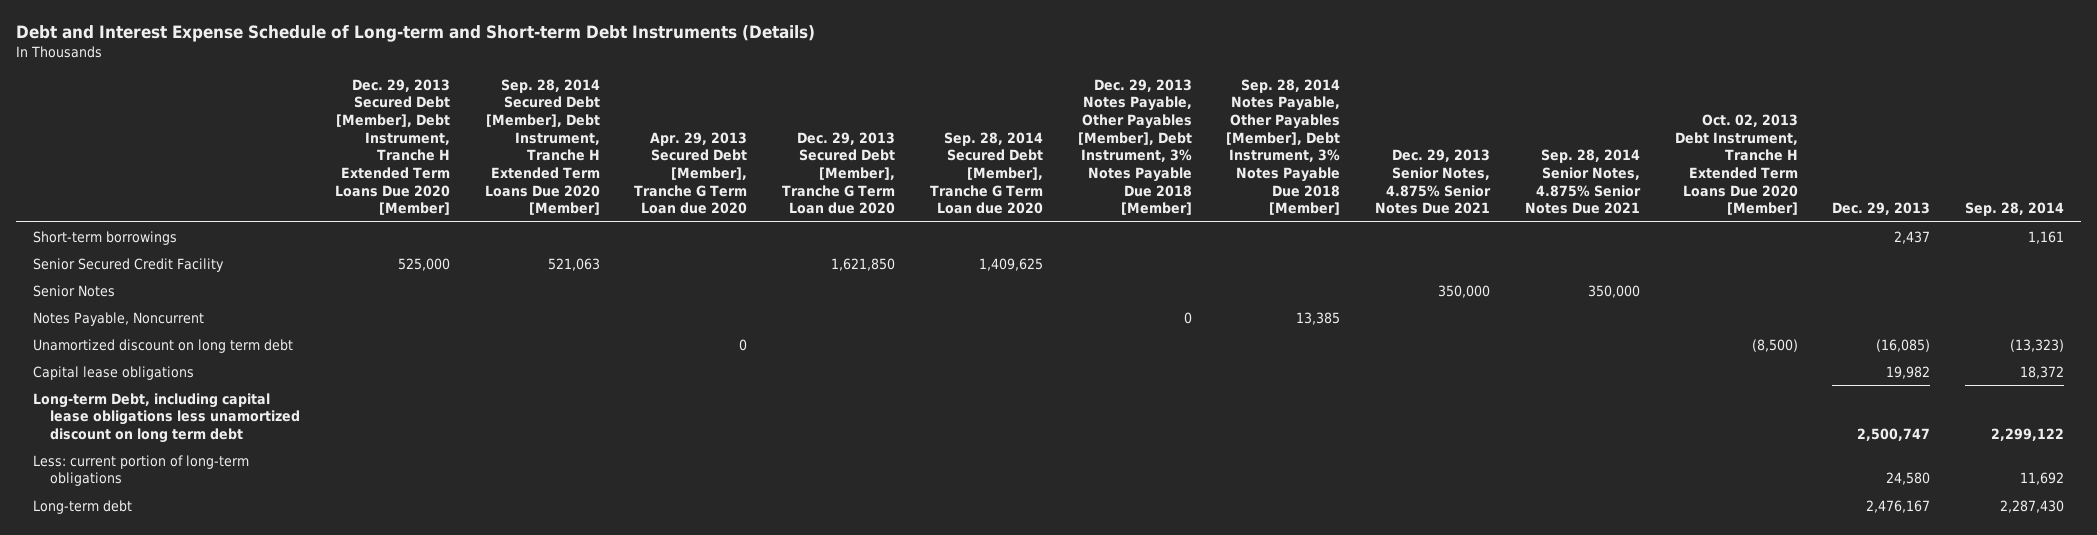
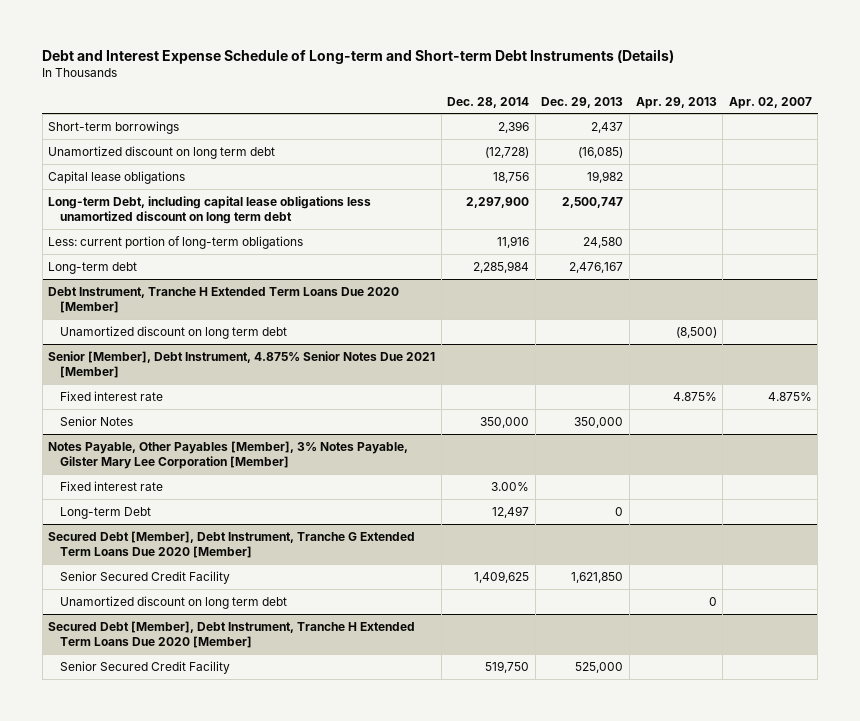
[335,78,451,216] Dec. 29, 2013 Secured Debt [Member], Debt Instrument, Tranche H Extended Term Loans Due 2020 [Member] -> none
[484,78,600,216] Sep. 28, 2014 Secured Debt [Member], Debt Instrument, Tranche H Extended Term Loans Due 2020 [Member] -> none
[634,131,748,215] Apr. 29, 2013 Secured Debt [Member], Tranche G Term Loan due 2020 -> none
[782,131,896,215] Dec. 29, 2013 Secured Debt [Member], Tranche G Term Loan due 2020 -> none
[929,131,1043,215] Sep. 28, 2014 Secured Debt [Member], Tranche G Term Loan due 2020 -> none
[1077,78,1192,216] Dec. 29, 2013 Notes Payable, Other Payables [Member], Debt Instrument, 3% Notes Payable Due 2018 [Member] -> none
[1226,78,1341,216] Sep. 28, 2014 Notes Payable, Other Payables [Member], Debt Instrument, 3% Notes Payable Due 2018 [Member] -> none
[1375,149,1492,215] Dec. 29, 2013 Senior Notes, 4.875% Senior Notes Due 2021 -> none
[1524,149,1641,215] Sep. 28, 2014 Senior Notes, 4.875% Senior Notes Due 2021 -> none
[1674,114,1798,216] Oct. 02, 2013 Debt Instrument, Tranche H Extended Term Loans Due 2020 [Member] -> none
[1965,202,2065,217] Sep. 28, 2014 -> none
none -> [447,96,530,108] Dec. 28, 2014
none -> [635,96,717,109] Apr. 29, 2013
none -> [728,96,812,109] Apr. 02, 2007
[33,257,225,272] Senior Secured Credit Facility -> none
[33,284,116,297] Senior Notes -> none
[33,311,205,326] Notes Payable, Noncurrent -> none
none -> [48,286,400,313] Debt Instrument, Tranche H Extended Term Loans Due 2020 [Member]
none -> [60,325,288,339] Unamortized discount on long term debt
none -> [48,350,436,378] Senior [Member], Debt Instrument, 4.875% Senior Notes Due 2021 [Member]
none -> [60,390,164,401] Fixed interest rate
none -> [60,415,134,426] Senior Notes
none -> [48,440,409,469] Notes Payable, Other Payables [Member], 3% Notes Payable, Gilster Mary Lee Corporation [Member]
none -> [60,480,164,491] Fixed interest rate
none -> [60,506,152,519] Long-term Debt
none -> [48,530,416,558] Secured Debt [Member], Debt Instrument, Tranche G Extended Term Loans Due 2020 [Member]
none -> [60,570,231,584] Senior Secured Credit Facility
none -> [60,595,288,609] Unamortized discount on long term debt
none -> [48,620,416,648] Secured Debt [Member], Debt Instrument, Tranche H Extended Term Loans Due 2020 [Member]
none -> [60,660,231,674] Senior Secured Credit Facility

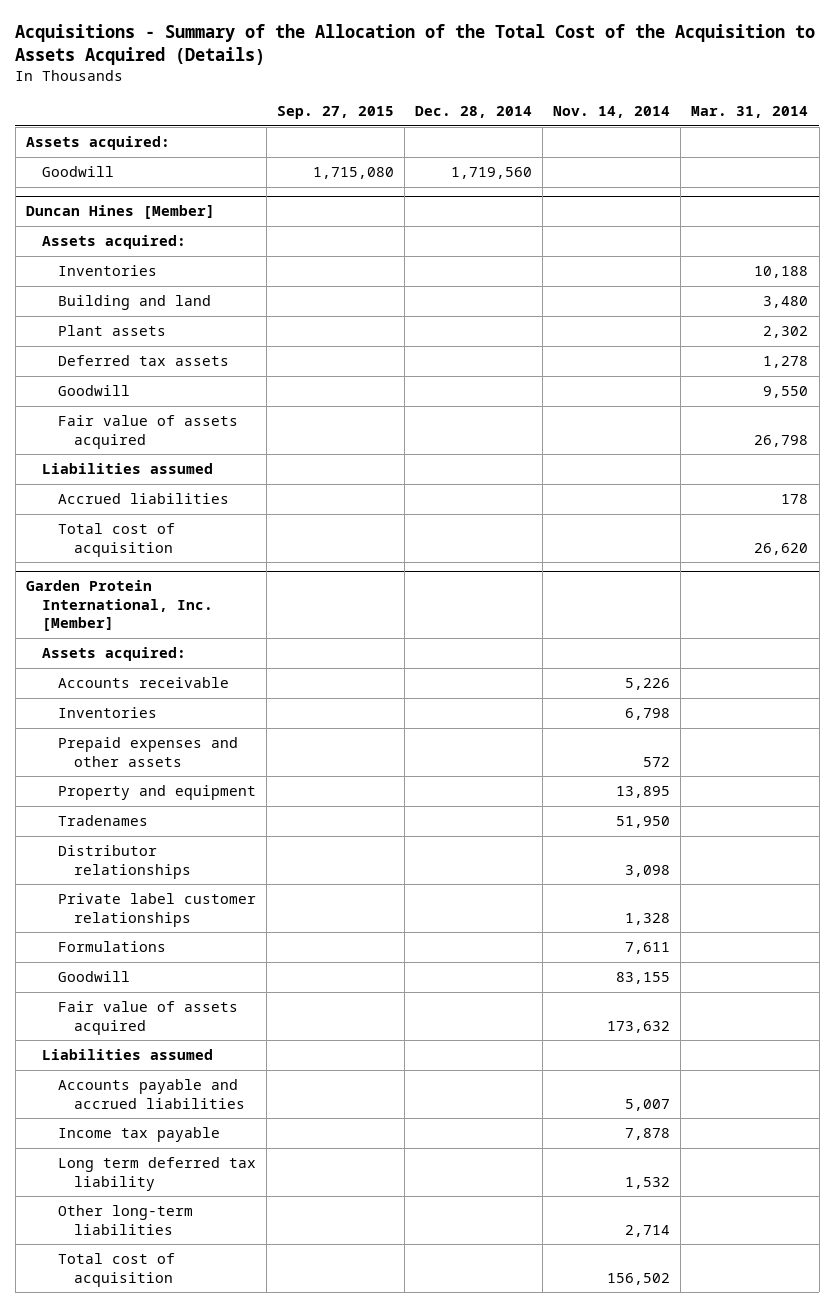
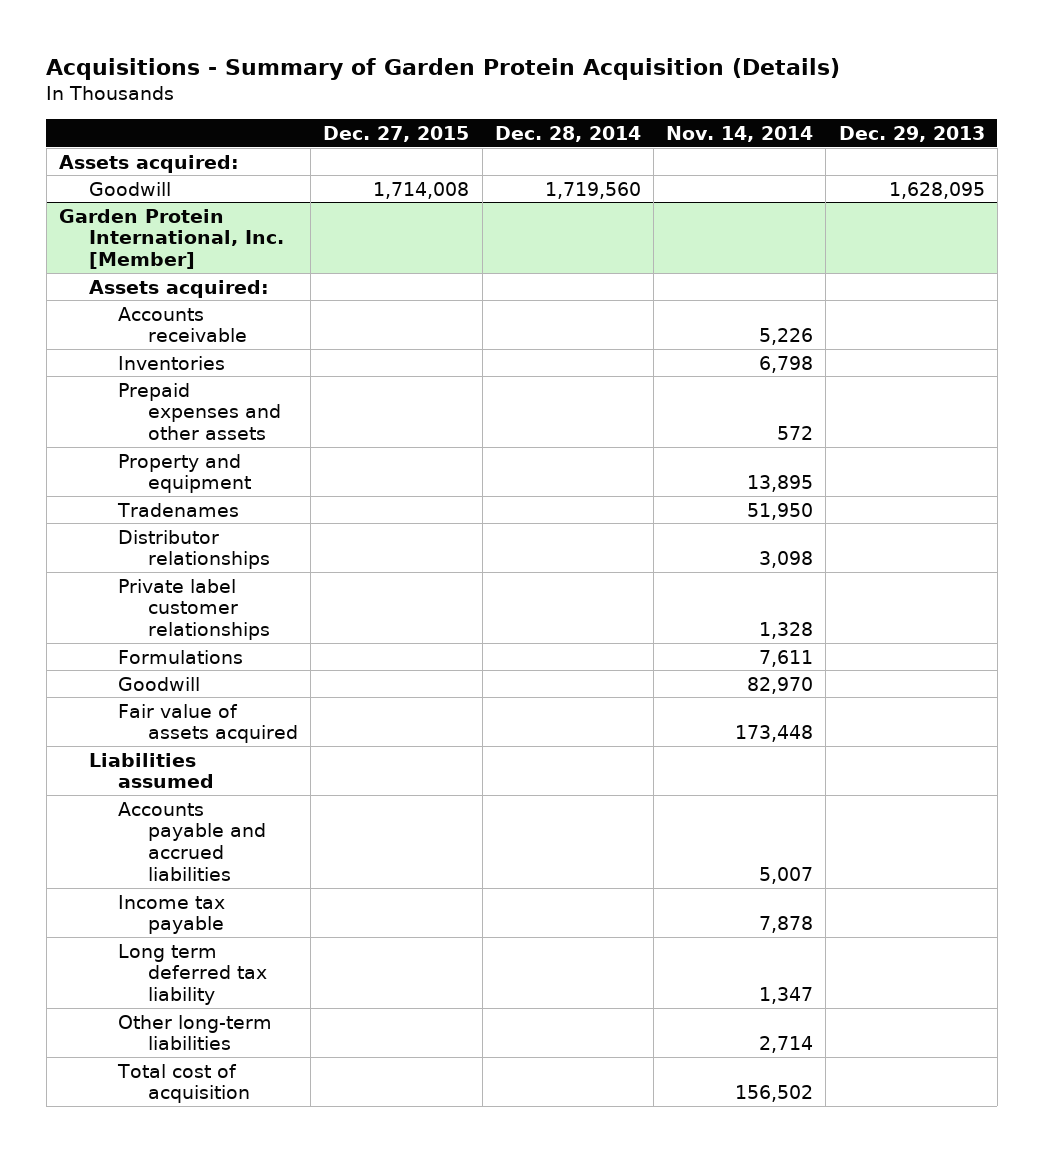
[15,23,816,65] Acquisitions - Summary of the Allocation of the Total Cost of the Acquisition to Assets Acquired (Details) -> [46,58,841,81] Acquisitions - Summary of Garden Protein Acquisition (Details)
[277,105,395,119] Sep. 27, 2015 -> none
[691,105,809,118] Mar. 31, 2014 -> none
none -> [323,125,470,142] Dec. 27, 2015
none -> [838,125,985,142] Dec. 29, 2013
[25,205,215,220] Duncan Hines [Member] -> none
[41,235,186,250] Assets acquired: -> none
[58,265,158,277] Inventories -> none
[58,295,212,311] Building and land -> none
[58,325,167,337] Plant assets -> none
[58,355,230,367] Deferred tax assets -> none
[58,385,131,397] Goodwill -> none
[58,415,239,449] Fair value of assets acquired -> none
[41,463,213,475] Liabilities assumed -> none
[58,493,230,505] Accrued liabilities -> none
[58,523,176,557] Total cost of acquisition -> none
[616,972,671,985] 83,155 -> [747,676,814,694] 82,970
[607,1020,671,1033] 173,632 -> [735,725,814,743] 173,448
[625,1176,671,1189] 1,532 -> [759,987,814,1005] 1,347

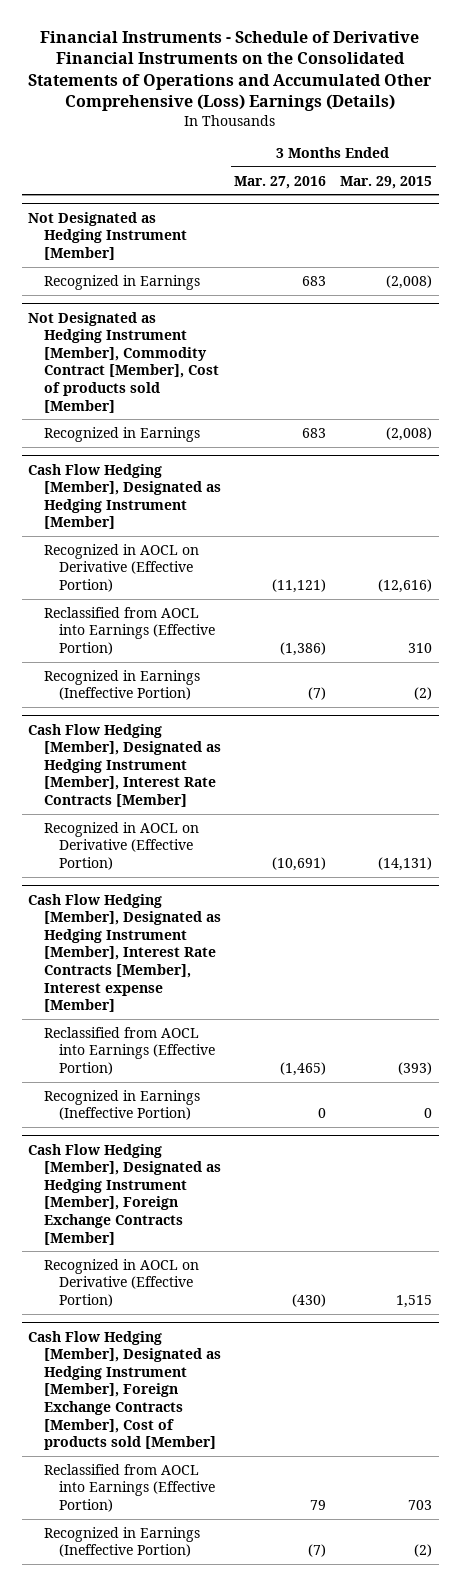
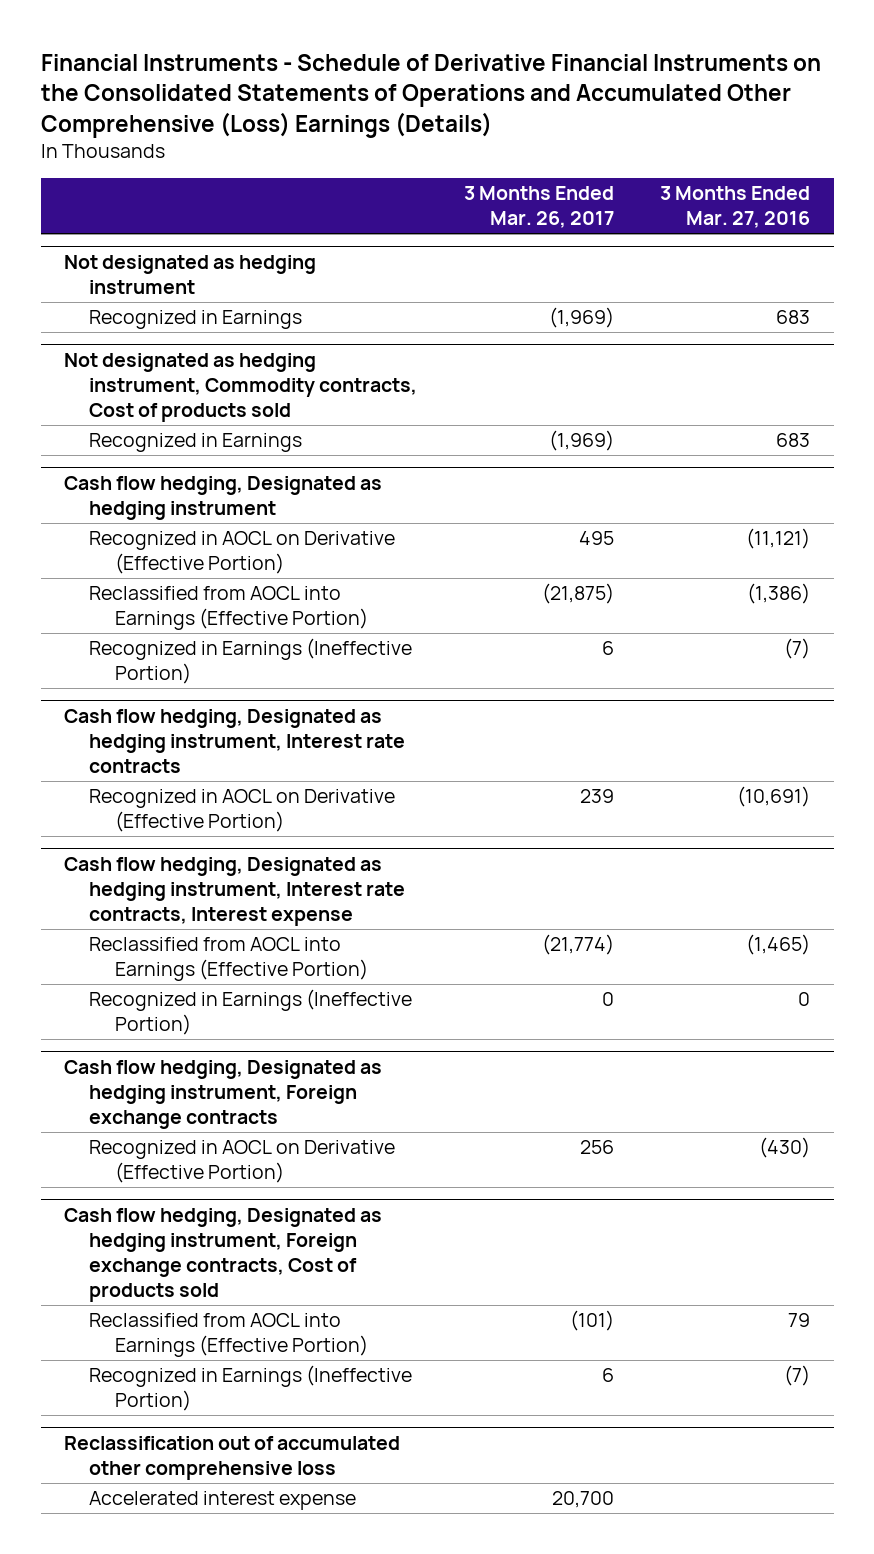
[340,175,433,189] Mar. 29, 2015 -> none
none -> [463,186,614,229] 3 Months Ended Mar. 26, 2017
[28,211,187,260] Not Designated as Hedging Instrument [Member] -> [63,254,316,294] Not designated as hedging instrument
[28,311,219,413] Not Designated as Hedging Instrument [Member], Commodity Contract [Member], Cost of products sold [Member] -> [63,352,418,422] Not designated as hedging instrument, Commodity contracts, Cost of products sold
[28,463,221,530] Cash Flow Hedging [Member], Designated as Hedging Instrument [Member] -> [63,475,382,520] Cash flow hedging, Designated as hedging instrument
[28,723,221,807] Cash Flow Hedging [Member], Designated as Hedging Instrument [Member], Interest Rate Contracts [Member] -> [63,708,406,773] Cash flow hedging, Designated as hedging instrument, Interest rate contracts
[28,893,221,1013] Cash Flow Hedging [Member], Designated as Hedging Instrument [Member], Interest Rate Contracts [Member], Interest expense [Member] -> [63,856,406,926] Cash flow hedging, Designated as hedging instrument, Interest rate contracts, Interest expense
[28,1143,221,1245] Cash Flow Hedging [Member], Designated as Hedging Instrument [Member], Foreign Exchange Contracts [Member] -> [63,1059,382,1129] Cash flow hedging, Designated as hedging instrument, Foreign exchange contracts
[28,1330,221,1451] Cash Flow Hedging [Member], Designated as Hedging Instrument [Member], Foreign Exchange Contracts [Member], Cost of products sold [Member] -> [63,1207,382,1302] Cash flow hedging, Designated as hedging instrument, Foreign exchange contracts, Cost of products sold
none -> [63,1435,400,1480] Reclassification out of accumulated other comprehensive loss
none -> [89,1491,357,1511] Accelerated interest expense

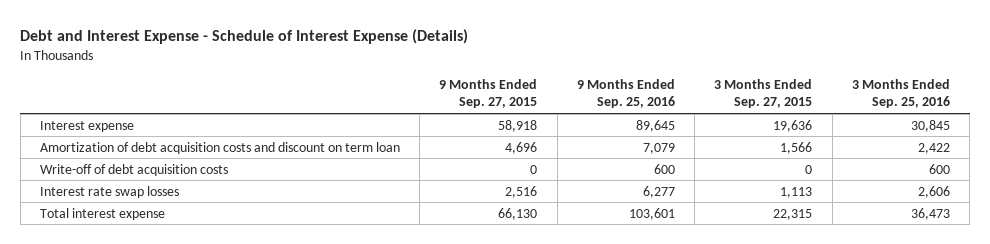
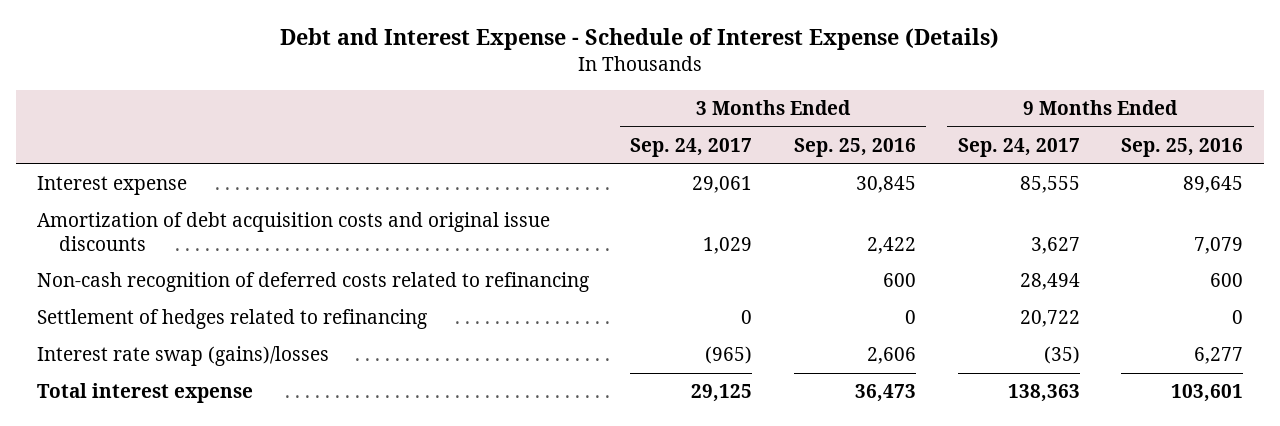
[439,79,538,109] 9 Months Ended Sep. 27, 2015 -> none
[714,79,813,109] 3 Months Ended Sep. 27, 2015 -> none
none -> [630,138,753,158] Sep. 24, 2017
none -> [957,138,1080,158] Sep. 24, 2017
[39,163,228,176] Write-off of debt acquisition costs -> none
[39,141,400,154] Amortization of debt acquisition costs and discount on term loan -> [36,212,550,251] Amortization of debt acquisition costs and original issue discounts
none -> [36,272,589,293] Non-cash recognition of deferred costs related to refinancing
none -> [36,309,427,330] Settlement of hedges related to refinancing
[39,185,179,198] Interest rate swap losses -> [36,346,329,367] Interest rate swap (gains)/losses

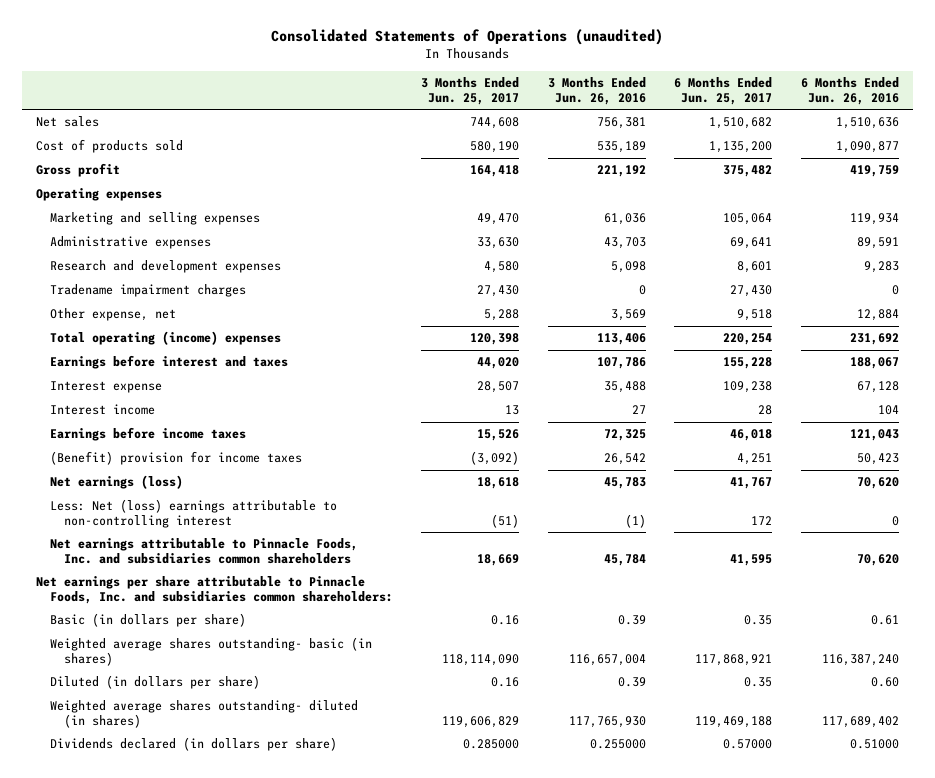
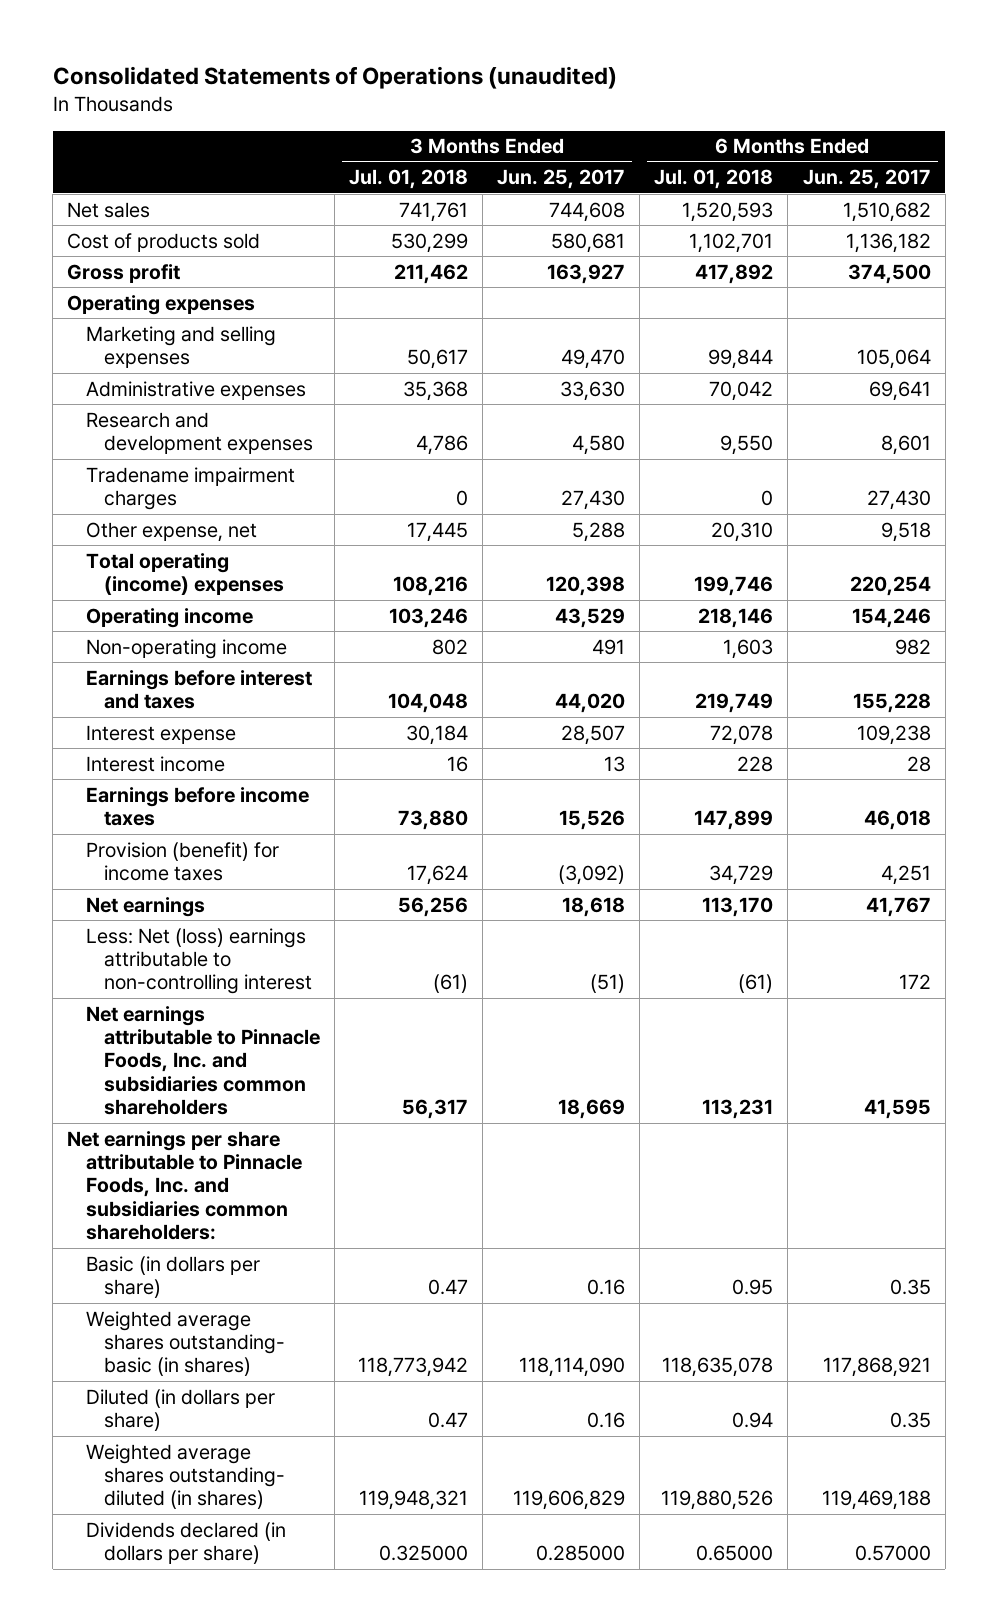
[547,77,646,106] 3 Months Ended Jun. 26, 2016 -> none
[800,77,899,106] 6 Months Ended Jun. 26, 2016 -> none
none -> [348,169,468,190] Jul. 01, 2018
none -> [654,169,774,190] Jul. 01, 2018
[470,141,520,154] 580,190 -> [551,232,626,253] 580,681
[709,141,773,154] 1,135,200 -> [845,232,931,253] 1,136,182
[470,165,520,178] 164,418 -> [547,263,626,284] 163,927
[723,165,773,178] 375,482 -> [847,263,931,284] 374,500
none -> [85,607,253,628] Operating income
none -> [85,638,287,659] Non-operating income
[49,451,302,466] (Benefit) provision for income taxes -> [85,841,279,882] Provision (benefit) for income taxes
[49,475,183,490] Net earnings (loss) -> [85,896,205,917] Net earnings

